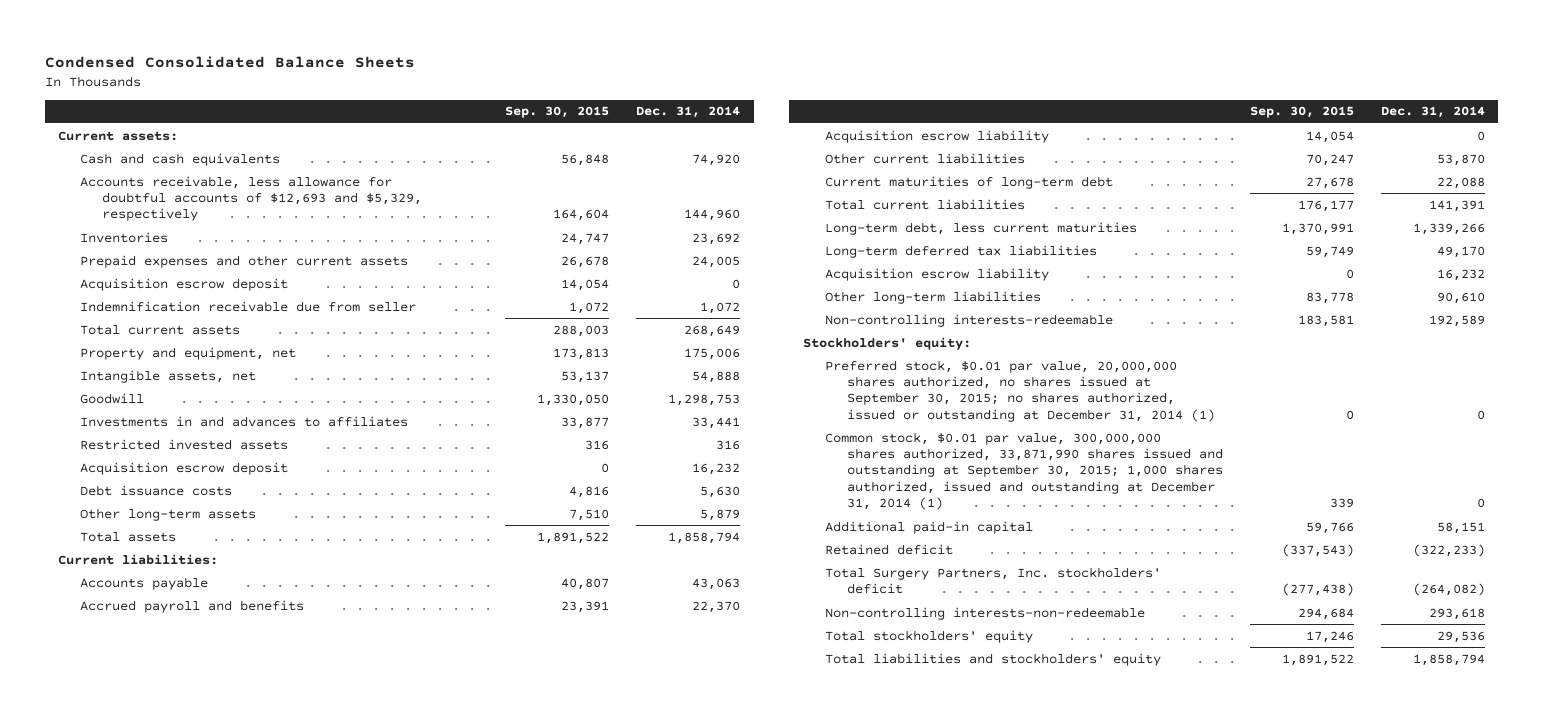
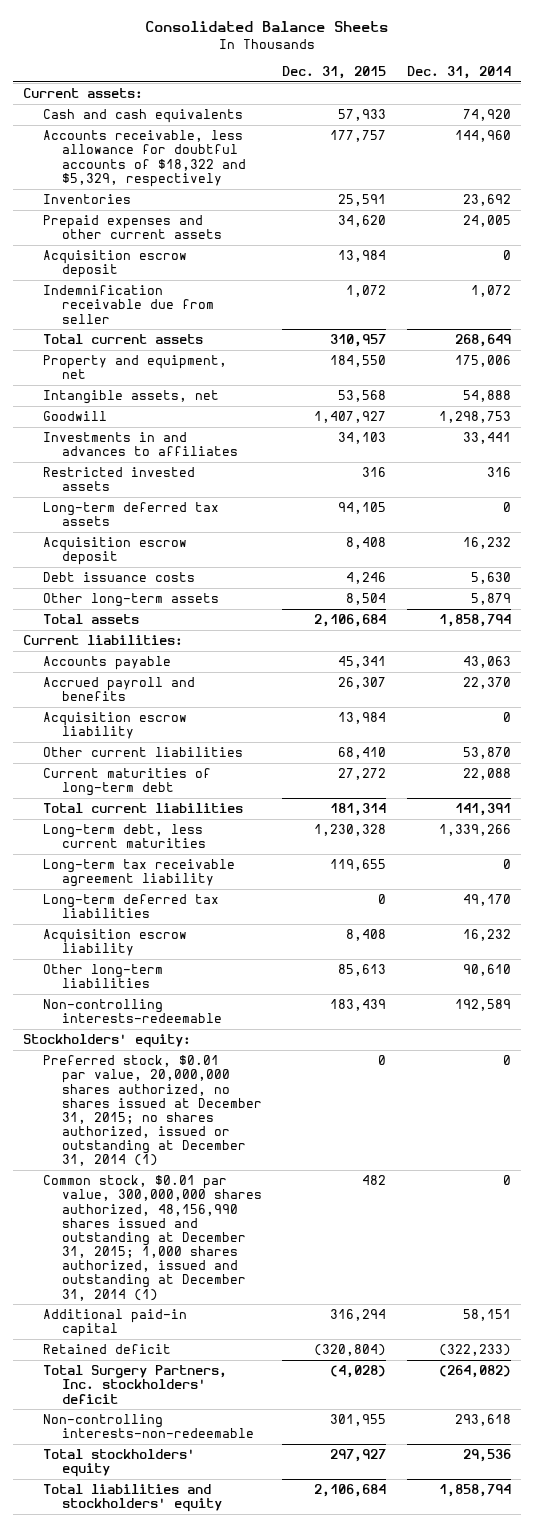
[44,55,415,68] Condensed Consolidated Balance Sheets -> [144,21,388,33] Consolidated Balance Sheets
[505,106,610,119] Sep. 30, 2015 -> none
none -> [282,66,387,80] Dec. 31, 2015
[80,175,423,222] Accounts receivable, less allowance for doubtful accounts of $12,693 and $5,329, respectively -> [42,130,246,187] Accounts receivable, less allowance for doubtful accounts of $18,322 and $5,329, respectively
none -> [42,502,219,527] Long-term deferred tax assets
none -> [42,859,235,888] Long-term tax receivable agreement liability
[824,359,1215,422] Preferred stock, $0.01 par value, 20,000,000 shares authorized, no shares issued at September 30, 2015; no shares authorized, issued or outstanding at December 31, 2014 (1) -> [42,1055,262,1167] Preferred stock, $0.01 par value, 20,000,000 shares authorized, no shares issued at December 31, 2015; no shares authorized, issued or outstanding at December 31, 2014 (1)
[824,431,1223,511] Common stock, $0.01 par value, 300,000,000 shares authorized, 33,871,990 shares issued and outstanding at September 30, 2015; 1,000 shares authorized, issued and outstanding at December 31, 2014 (1) -> [42,1175,262,1301] Common stock, $0.01 par value, 300,000,000 shares authorized, 48,156,990 shares issued and outstanding at December 31, 2015; 1,000 shares authorized, issued and outstanding at December 31, 2014 (1)

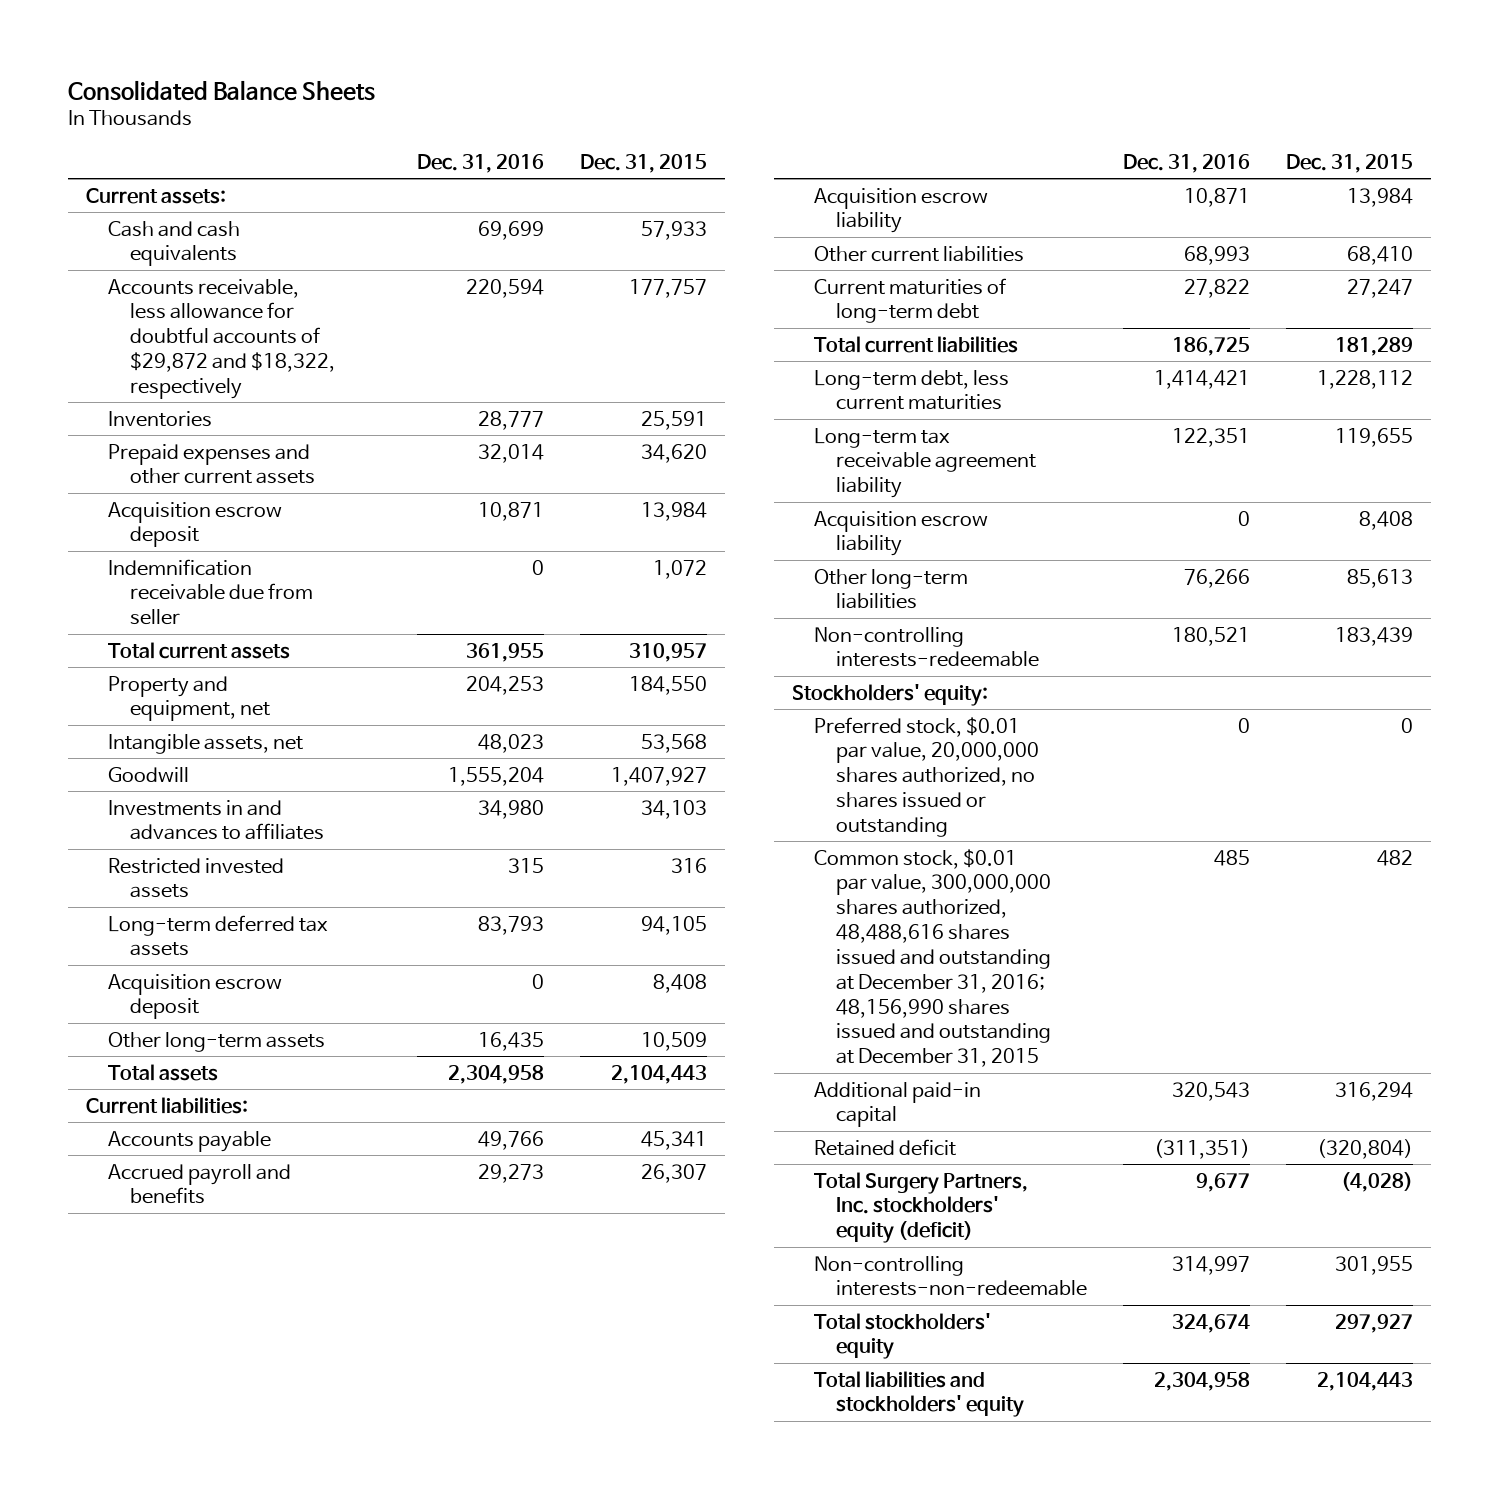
[406,66,511,80] Dec. 31, 2014 -> none
none -> [417,153,545,173] Dec. 31, 2016
[42,130,246,187] Accounts receivable, less allowance for doubtful accounts of $18,322 and $5,329, respectively -> [108,278,336,399] Accounts receivable, less allowance for doubtful accounts of $29,872 and $18,322, respectively
[42,572,195,583] Debt issuance costs -> none
[346,593,387,606] 8,504 -> [641,1031,708,1051] 10,509
[314,614,387,628] 2,106,684 -> [611,1064,708,1084] 2,104,443
[338,768,387,781] 27,272 -> [1347,278,1414,298] 27,247
[330,803,387,817] 181,314 -> [1335,336,1414,356] 181,289
[314,824,387,837] 1,230,328 -> [1317,369,1414,389] 1,228,112
[42,894,219,919] Long-term deferred tax liabilities -> none
[42,1055,262,1167] Preferred stock, $0.01 par value, 20,000,000 shares authorized, no shares issued at December 31, 2015; no shares authorized, issued or outstanding at December 31, 2014 (1) -> [814,716,1040,837] Preferred stock, $0.01 par value, 20,000,000 shares authorized, no shares issued or outstanding
[42,1175,262,1301] Common stock, $0.01 par value, 300,000,000 shares authorized, 48,156,990 shares issued and outstanding at December 31, 2015; 1,000 shares authorized, issued and outstanding at December 31, 2014 (1) -> [814,848,1052,1068] Common stock, $0.01 par value, 300,000,000 shares authorized, 48,488,616 shares issued and outstanding at December 31, 2016; 48,156,990 shares issued and outstanding at December 31, 2015
[42,1365,227,1404] Total Surgery Partners, Inc. stockholders' deficit -> [814,1171,1029,1244] Total Surgery Partners, Inc. stockholders' equity (deficit)
[314,1484,387,1498] 2,106,684 -> [1317,1371,1414,1391] 2,104,443

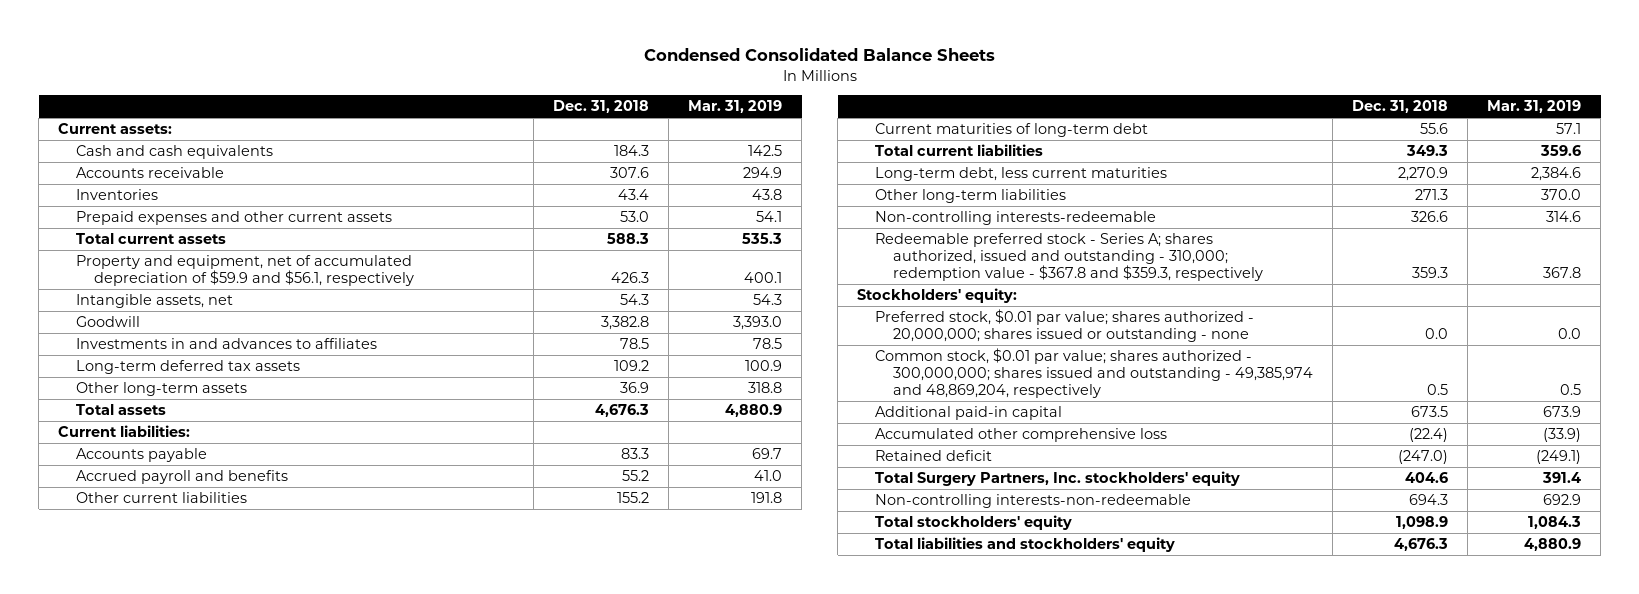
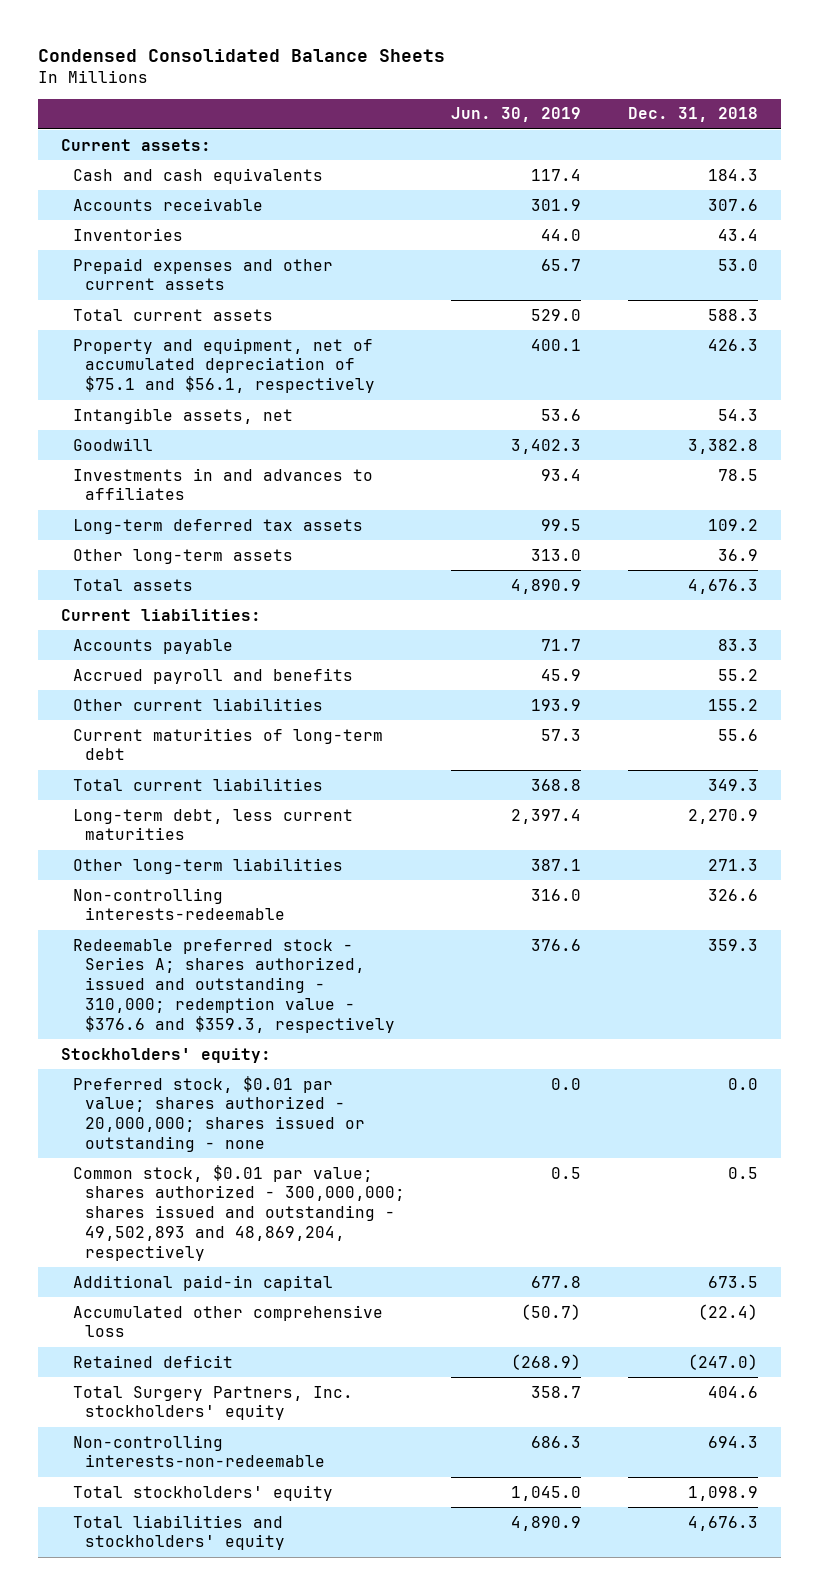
[688,100,783,114] Mar. 31, 2019 -> none
none -> [451,107,582,123] Jun. 30, 2019
[76,255,415,286] Property and equipment, net of accumulated depreciation of $59.9 and $56.1, respectively -> [73,337,376,394] Property and equipment, net of accumulated depreciation of $75.1 and $56.1, respectively
[875,233,1263,281] Redeemable preferred stock - Series A; shares authorized, issued and outstanding - 310,000; redemption value - $367.8 and $359.3, respectively -> [73,938,396,1034] Redeemable preferred stock - Series A; shares authorized, issued and outstanding - 310,000; redemption value - $376.6 and $359.3, respectively
[875,348,1313,398] Common stock, $0.01 par value; shares authorized - 300,000,000; shares issued and outstanding - 49,385,974 and 48,869,204, respectively -> [73,1164,406,1262] Common stock, $0.01 par value; shares authorized - 300,000,000; shares issued and outstanding - 49,502,893 and 48,869,204, respectively

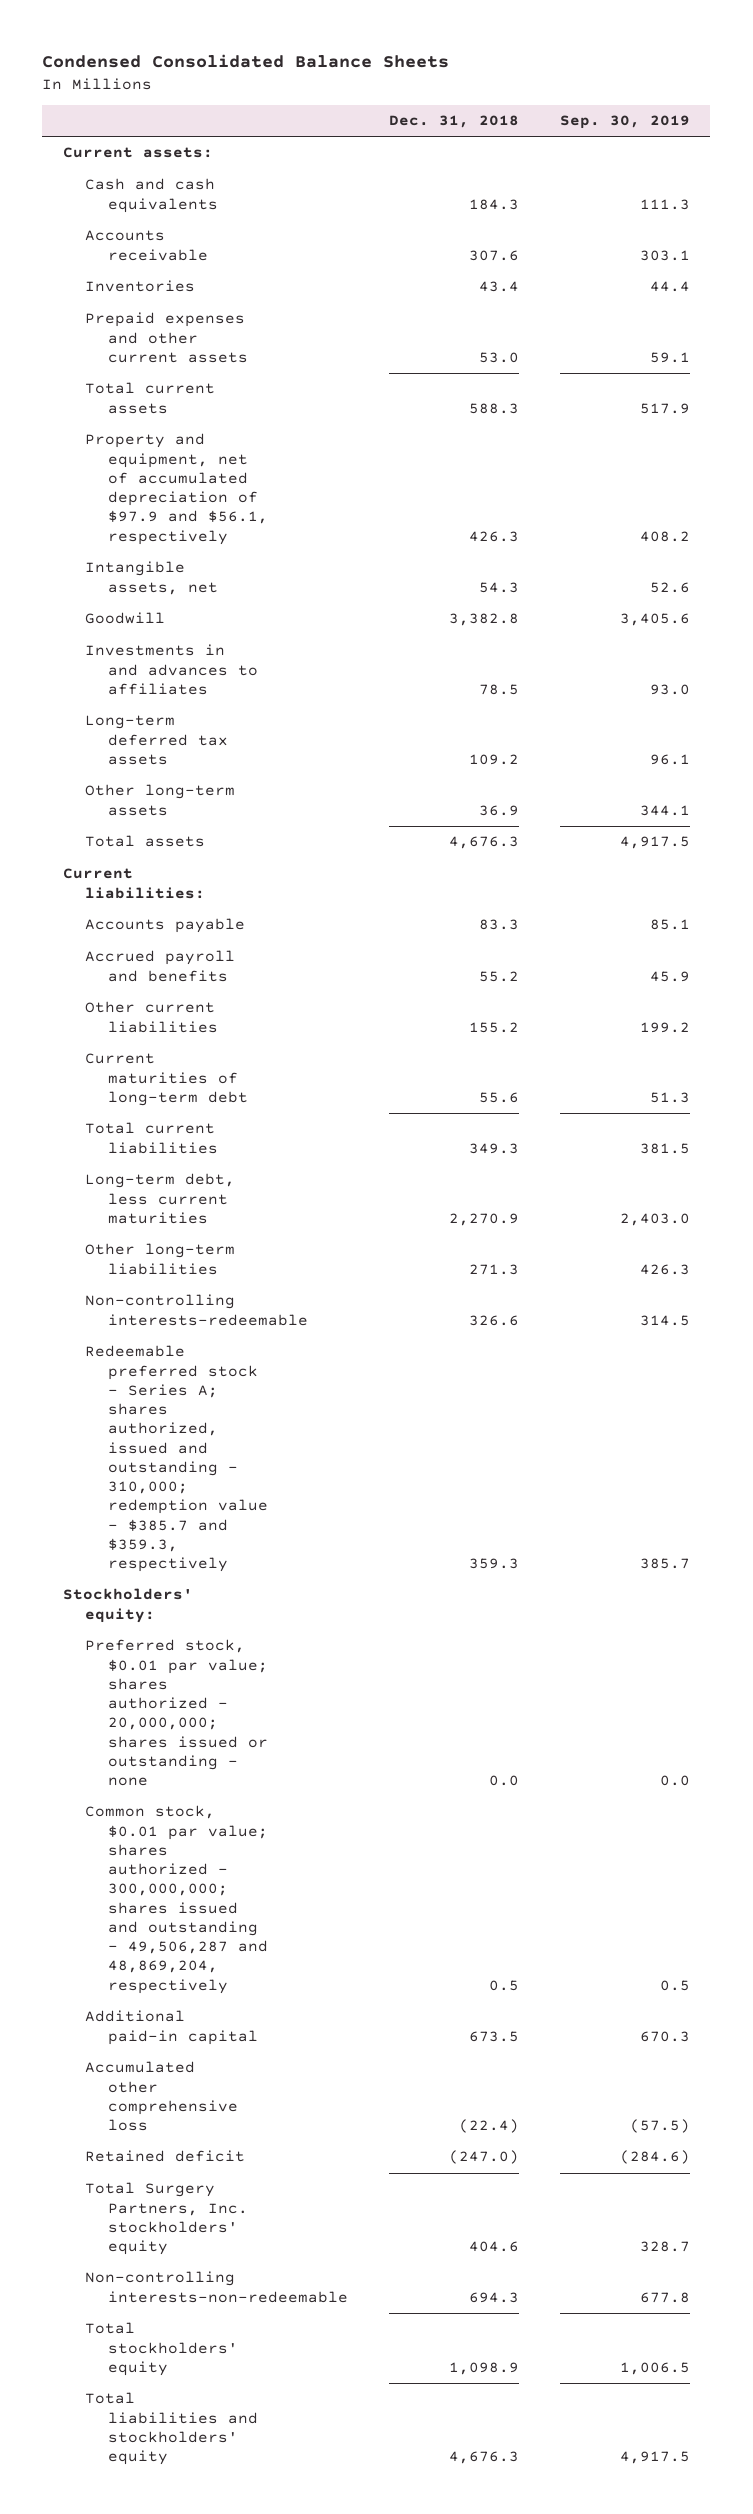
[451,107,582,123] Jun. 30, 2019 -> none
none -> [559,115,690,130] Sep. 30, 2019
[73,337,376,394] Property and equipment, net of accumulated depreciation of $75.1 and $56.1, respectively -> [85,433,268,545] Property and equipment, net of accumulated depreciation of $97.9 and $56.1, respectively
[73,938,396,1034] Redeemable preferred stock - Series A; shares authorized, issued and outstanding - 310,000; redemption value - $376.6 and $359.3, respectively -> [85,1345,268,1573] Redeemable preferred stock - Series A; shares authorized, issued and outstanding - 310,000; redemption value - $385.7 and $359.3, respectively
[73,1164,406,1262] Common stock, $0.01 par value; shares authorized - 300,000,000; shares issued and outstanding - 49,502,893 and 48,869,204, respectively -> [85,1805,268,1994] Common stock, $0.01 par value; shares authorized - 300,000,000; shares issued and outstanding - 49,506,287 and 48,869,204, respectively

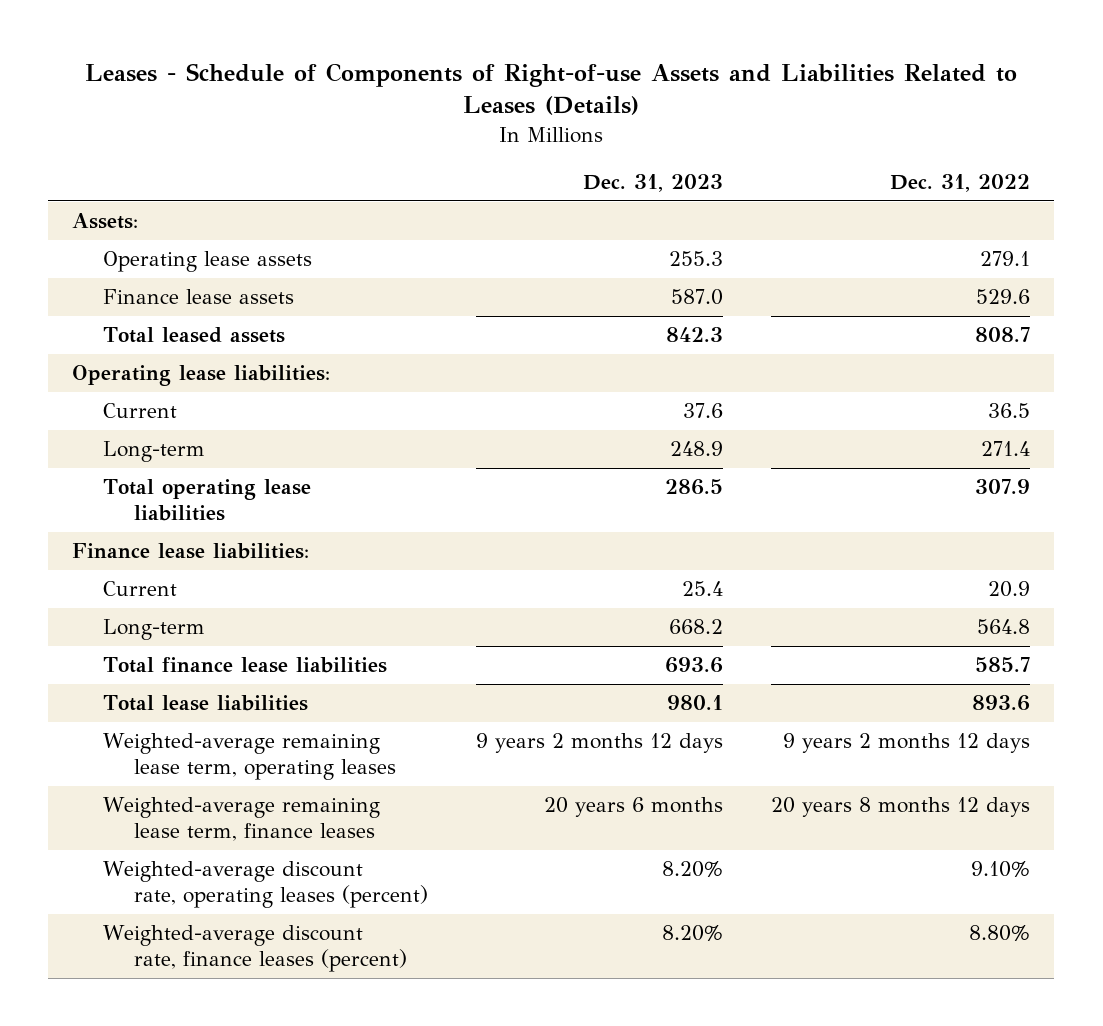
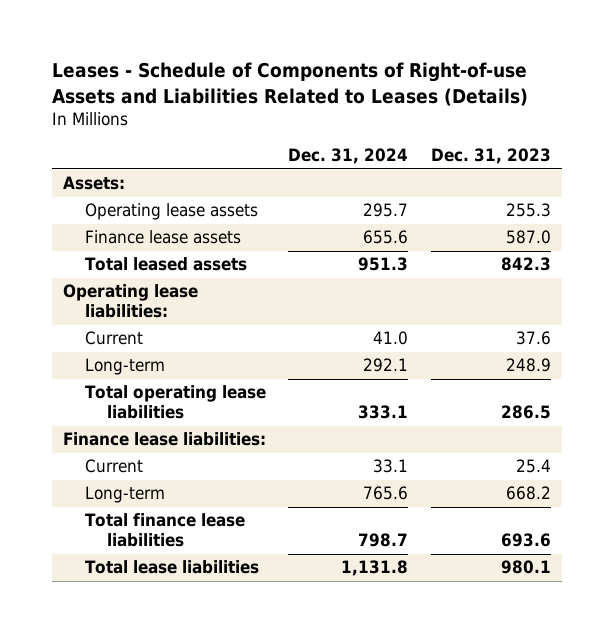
[890,174,1031,193] Dec. 31, 2022 -> none
none -> [288,148,409,165] Dec. 31, 2024
[103,733,396,781] Weighted-average remaining lease term, operating leases -> none
[103,797,381,842] Weighted-average remaining lease term, finance leases -> none
[103,861,428,909] Weighted-average discount rate, operating leases (percent) -> none
[103,925,407,973] Weighted-average discount rate, finance leases (percent) -> none

